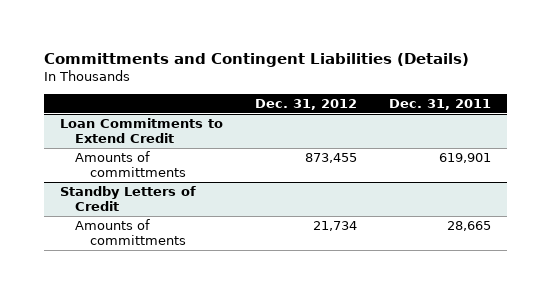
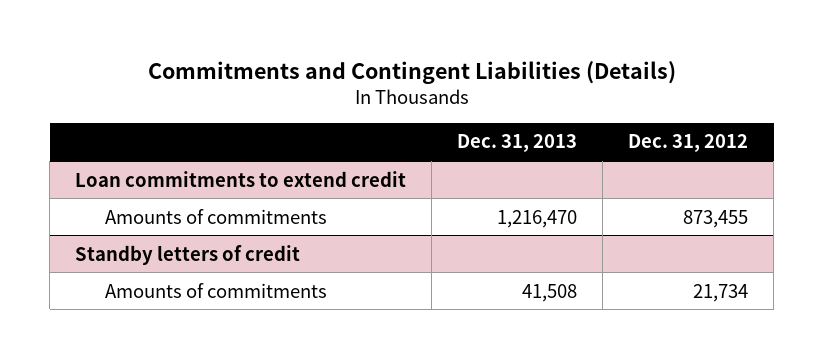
[43,52,469,67] Committments and Contingent Liabilities (Details) -> [147,60,676,84] Commitments and Contingent Liabilities (Details)
[389,98,492,110] Dec. 31, 2011 -> none
none -> [457,134,578,153] Dec. 31, 2013
[60,118,224,144] Loan Commitments to Extend Credit -> [75,170,407,187] Loan commitments to extend credit
[74,151,186,178] Amounts of committments -> [104,208,327,224] Amounts of commitments
[60,186,197,212] Standby Letters of Credit -> [75,244,301,265] Standby letters of credit
[74,219,186,246] Amounts of committments -> [104,282,327,298] Amounts of commitments

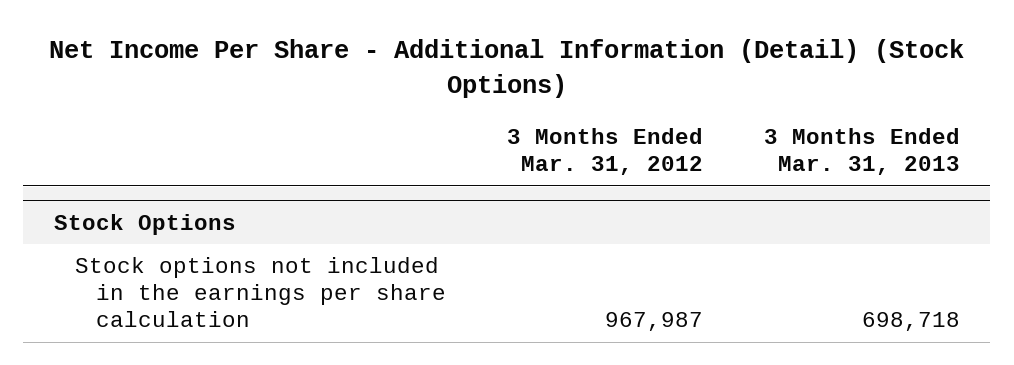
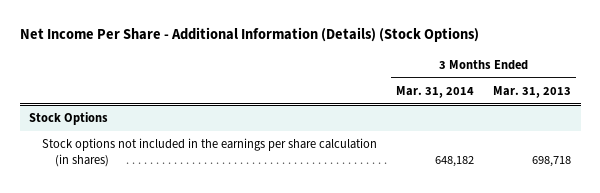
[48,38,964,98] Net Income Per Share - Additional Information (Detail) (Stock Options) -> [19,27,479,43] Net Income Per Share - Additional Information (Details) (Stock Options)
[506,128,703,176] 3 Months Ended Mar. 31, 2012 -> none
none -> [396,85,475,98] Mar. 31, 2014
[74,257,446,328] Stock options not included in the earnings per share calculation -> [42,138,378,168] Stock options not included in the earnings per share calculation (in shares)

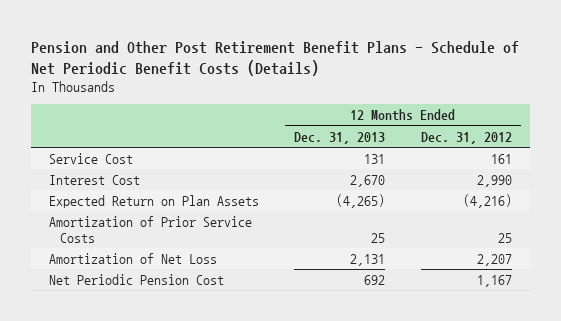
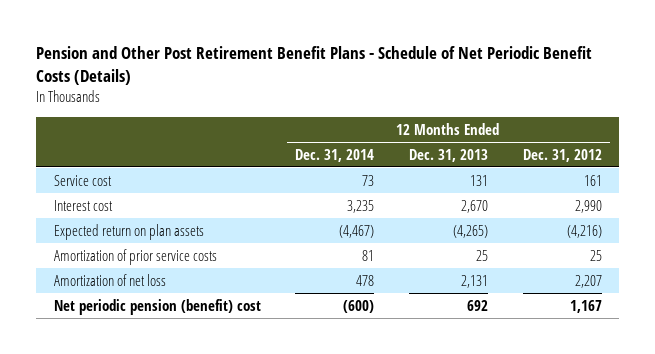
none -> [295,148,375,162] Dec. 31, 2014
[48,152,133,164] Service Cost -> [53,174,112,186] Service cost
[48,174,140,185] Interest Cost -> [53,199,113,211] Interest cost
[48,194,259,208] Expected Return on Plan Assets -> [53,223,204,240] Expected return on plan assets
[48,215,252,243] Amortization of Prior Service Costs -> [53,248,217,265] Amortization of prior service costs
[48,252,217,264] Amortization of Net Loss -> [53,273,166,286] Amortization of net loss
[48,273,224,285] Net Periodic Pension Cost -> [53,298,261,315] Net periodic pension (benefit) cost

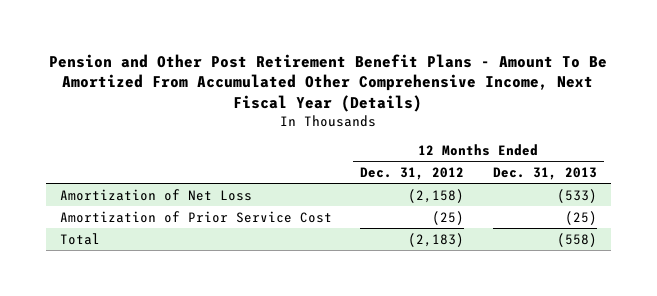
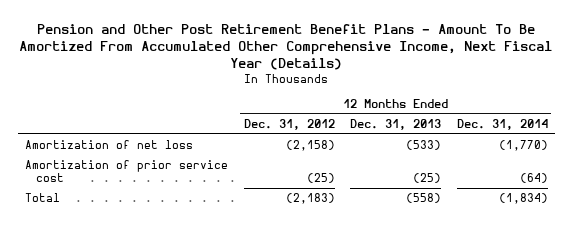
none -> [456,118,548,130] Dec. 31, 2014
[59,188,252,201] Amortization of Net Loss -> [25,140,194,150] Amortization of net loss
[59,210,332,223] Amortization of Prior Service Cost -> [25,160,229,183] Amortization of prior service cost

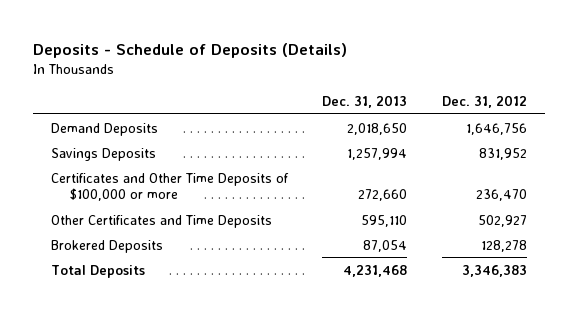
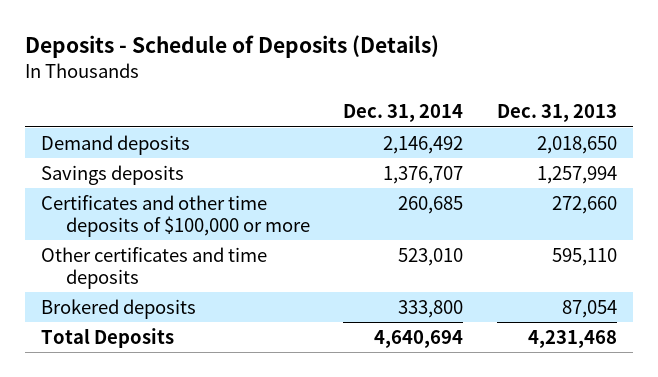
[442,94,528,108] Dec. 31, 2012 -> none
none -> [343,104,464,123] Dec. 31, 2014
[50,122,158,136] Demand Deposits -> [41,134,191,155] Demand deposits
[50,147,156,161] Savings Deposits -> [41,164,185,185] Savings deposits
[50,172,289,202] Certificates and Other Time Deposits of $100,000 or more -> [41,194,311,237] Certificates and other time deposits of $100,000 or more
[50,214,272,228] Other Certificates and Time Deposits -> [41,246,268,289] Other certificates and time deposits
[50,239,163,253] Brokered Deposits -> [41,298,197,319] Brokered deposits

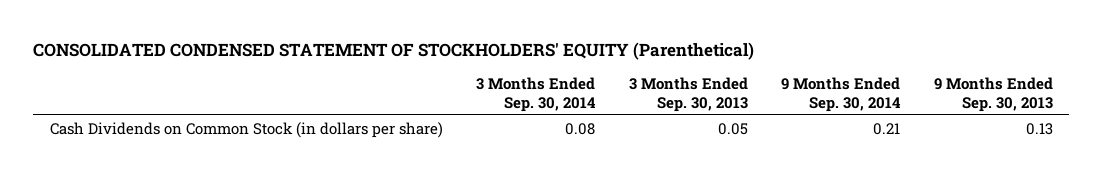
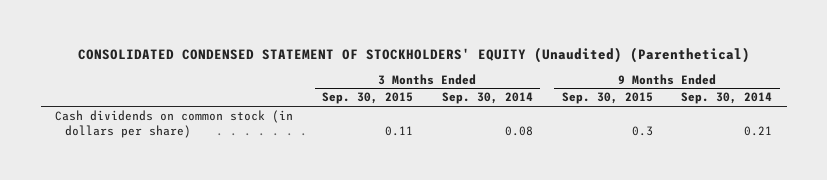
[33,42,755,61] CONSOLIDATED CONDENSED STATEMENT OF STOCKHOLDERS' EQUITY (Parenthetical) -> [77,47,750,64] CONSOLIDATED CONDENSED STATEMENT OF STOCKHOLDERS' EQUITY (Unaudited) (Parenthetical)
[628,76,748,112] 3 Months Ended Sep. 30, 2013 -> none
[933,76,1053,112] 9 Months Ended Sep. 30, 2013 -> none
none -> [321,92,413,105] Sep. 30, 2015
none -> [561,92,653,105] Sep. 30, 2015
[49,121,443,138] Cash Dividends on Common Stock (in dollars per share) -> [54,109,293,138] Cash dividends on common stock (in dollars per share)

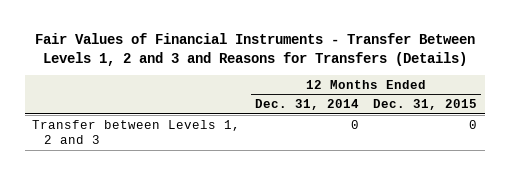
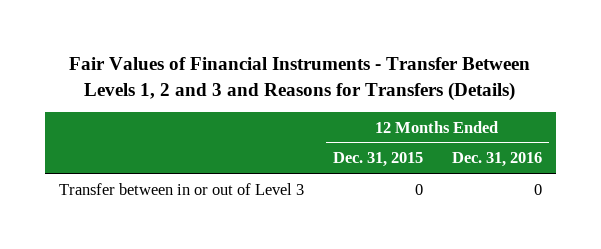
[254,99,359,111] Dec. 31, 2014 -> none
none -> [451,152,542,168] Dec. 31, 2016
[32,119,241,144] Transfer between Levels 1, 2 and 3 -> [59,182,305,195] Transfer between in or out of Level 3

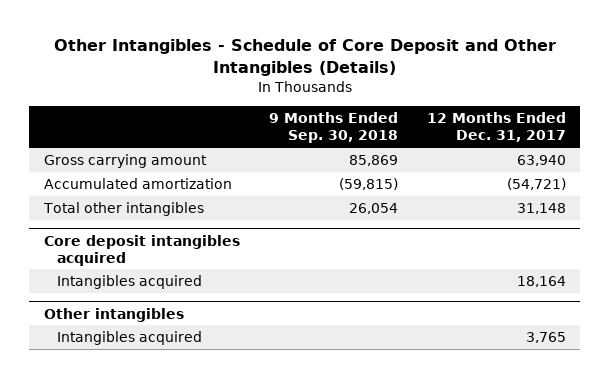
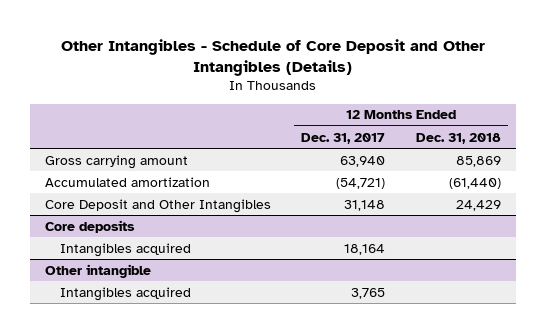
[268,112,398,144] 9 Months Ended Sep. 30, 2018 -> none
none -> [415,132,501,144] Dec. 31, 2018
[42,201,204,216] Total other intangibles -> [45,198,272,213] Core Deposit and Other Intangibles
[43,234,240,266] Core deposit intangibles acquired -> [45,219,136,233] Core deposits
[43,307,184,322] Other intangibles -> [45,263,152,278] Other intangible

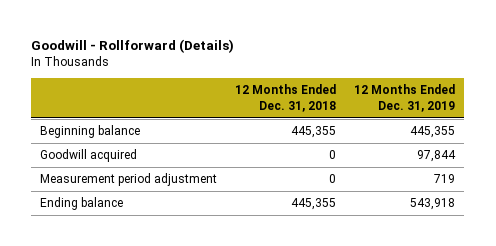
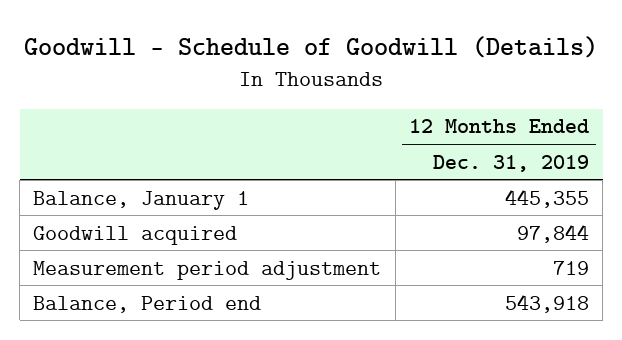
[31,38,235,53] Goodwill - Rollforward (Details) -> [24,36,599,59] Goodwill - Schedule of Goodwill (Details)
[235,84,337,112] 12 Months Ended Dec. 31, 2018 -> none
[40,125,141,139] Beginning balance -> [33,190,250,210] Balance, January 1
[40,197,124,211] Ending balance -> [33,295,262,313] Balance, Period end

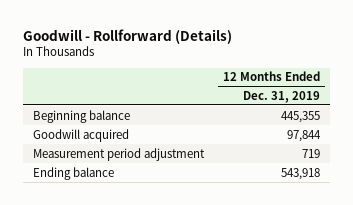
[24,36,599,59] Goodwill - Schedule of Goodwill (Details) -> [22,28,232,44] Goodwill - Rollforward (Details)
[33,190,250,210] Balance, January 1 -> [32,109,130,123] Beginning balance
[33,295,262,313] Balance, Period end -> [32,166,114,180] Ending balance

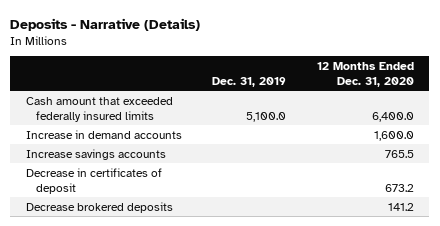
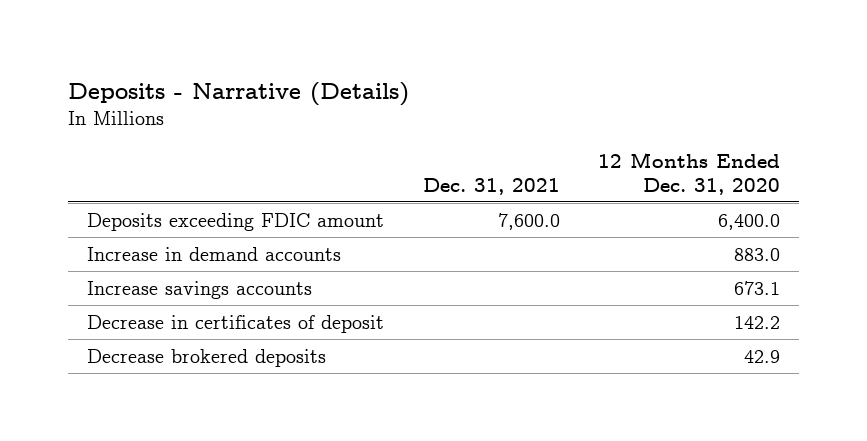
[212,76,287,87] Dec. 31, 2019 -> none
none -> [422,177,560,195] Dec. 31, 2021
[25,96,173,122] Cash amount that exceeded federally insured limits -> none
none -> [87,212,385,231] Deposits exceeding FDIC amount
[373,130,414,141] 1,600.0 -> [733,247,780,261] 883.0
[384,149,414,158] 765.5 -> [733,280,780,295] 673.1
[384,183,414,192] 673.2 -> [733,315,780,329] 142.2
[387,202,414,211] 141.2 -> [743,349,780,363] 42.9

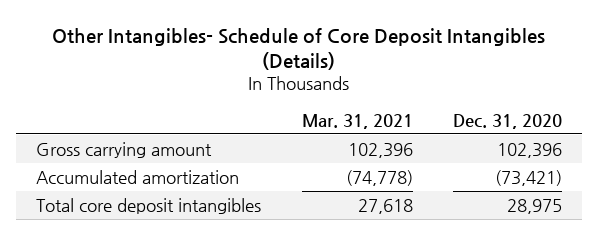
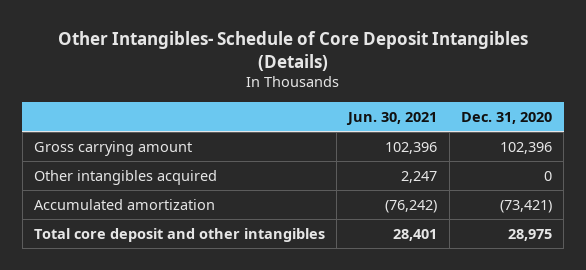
[301,113,413,129] Mar. 31, 2021 -> none
none -> [346,111,438,125] Jun. 30, 2021
none -> [34,169,218,185] Other intangibles acquired
[36,197,262,214] Total core deposit intangibles -> [34,227,326,242] Total core deposit and other intangibles

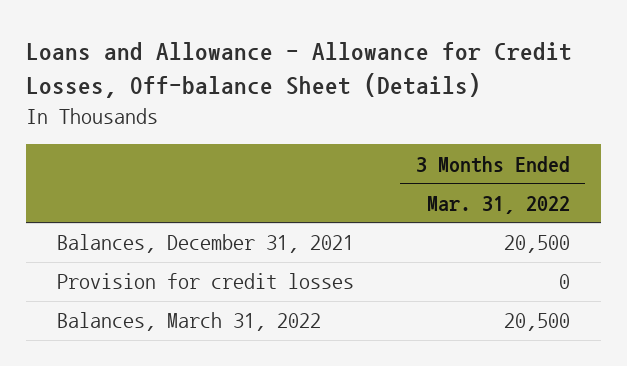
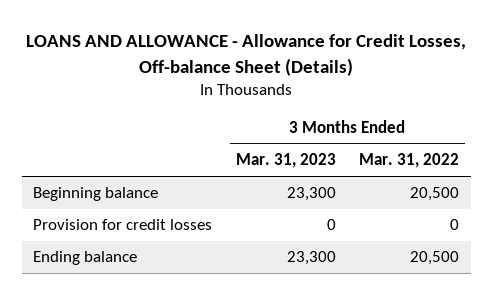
[25,42,572,99] Loans and Allowance - Allowance for Credit Losses, Off-balance Sheet (Details) -> [26,34,467,76] LOANS AND ALLOWANCE - Allowance for Credit Losses, Off-balance Sheet (Details)
none -> [235,153,336,169] Mar. 31, 2023
[56,234,354,254] Balances, December 31, 2021 -> [33,187,159,202] Beginning balance
[56,312,321,332] Balances, March 31, 2022 -> [33,251,138,266] Ending balance

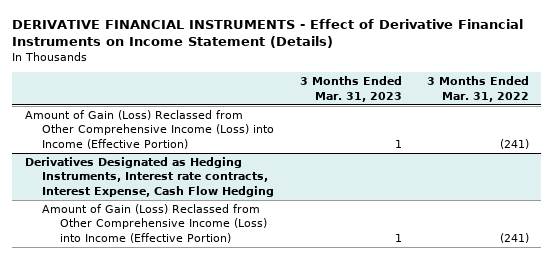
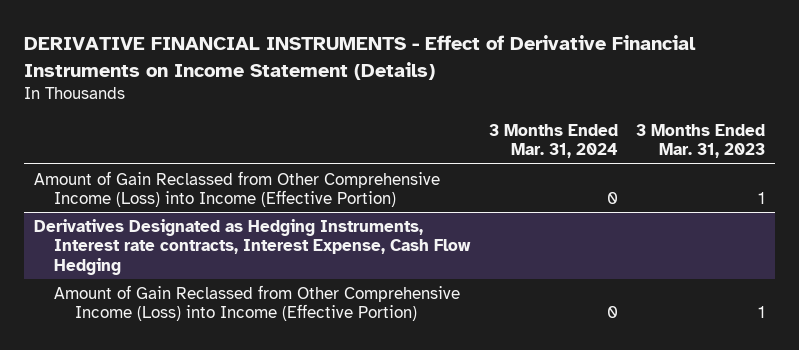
[426,76,529,102] 3 Months Ended Mar. 31, 2022 -> none
none -> [488,123,618,159] 3 Months Ended Mar. 31, 2024
[24,110,275,149] Amount of Gain (Loss) Reclassed from Other Comprehensive Income (Loss) into Income (Effective Portion) -> [33,170,440,208] Amount of Gain Reclassed from Other Comprehensive Income (Loss) into Income (Effective Portion)
[42,204,267,243] Amount of Gain (Loss) Reclassed from Other Comprehensive Income (Loss) into Income (Effective Portion) -> [54,284,461,322] Amount of Gain Reclassed from Other Comprehensive Income (Loss) into Income (Effective Portion)

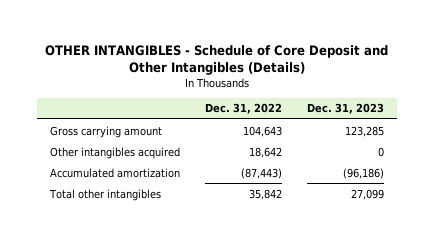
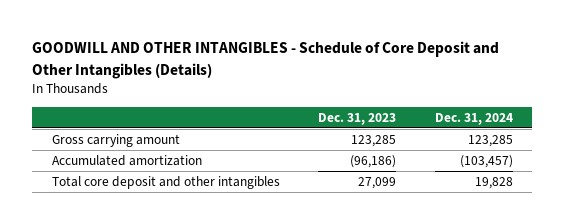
[45,44,389,75] OTHER INTANGIBLES - Schedule of Core Deposit and Other Intangibles (Details) -> [32,41,500,79] GOODWILL AND OTHER INTANGIBLES - Schedule of Core Deposit and Other Intangibles (Details)
[205,103,283,115] Dec. 31, 2022 -> none
none -> [434,112,513,125] Dec. 31, 2024
[50,146,181,159] Other intangibles acquired -> none
[49,188,162,201] Total other intangibles -> [51,176,280,190] Total core deposit and other intangibles

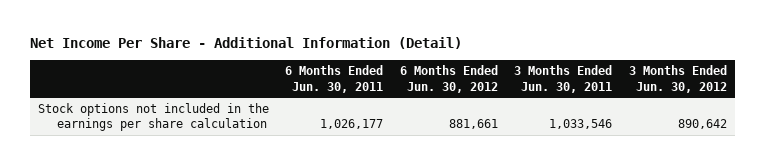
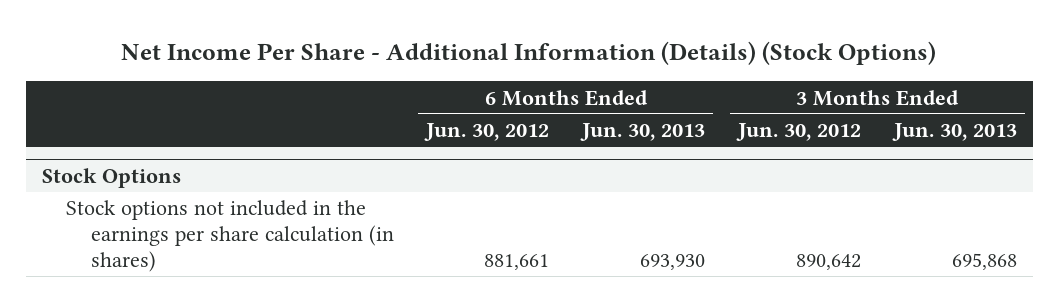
[29,37,462,50] Net Income Per Share - Additional Information (Detail) -> [121,40,937,65] Net Income Per Share - Additional Information (Details) (Stock Options)
[285,65,384,93] 6 Months Ended Jun. 30, 2011 -> none
[514,65,613,93] 3 Months Ended Jun. 30, 2011 -> none
none -> [580,123,706,142] Jun. 30, 2013
none -> [891,123,1017,142] Jun. 30, 2013
none -> [41,168,181,189] Stock Options
[37,103,269,132] Stock options not included in the earnings per share calculation -> [66,200,394,272] Stock options not included in the earnings per share calculation (in shares)

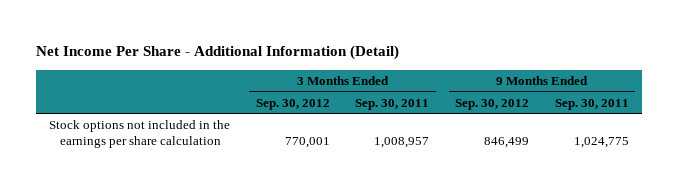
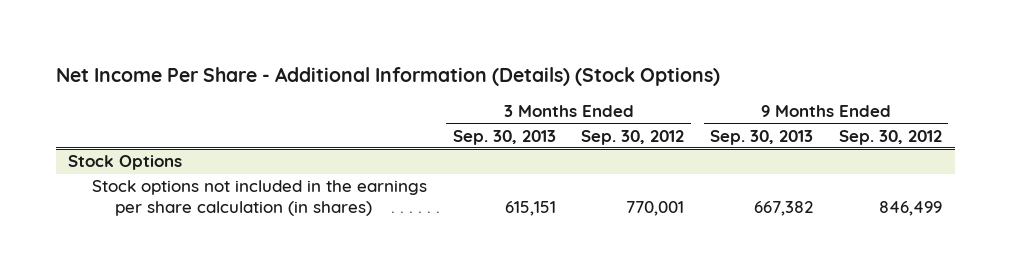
[35,45,399,61] Net Income Per Share - Additional Information (Detail) -> [55,66,720,86] Net Income Per Share - Additional Information (Details) (Stock Options)
[355,98,430,110] Sep. 30, 2011 -> none
[555,98,630,110] Sep. 30, 2011 -> none
none -> [452,129,556,145] Sep. 30, 2013
none -> [710,129,814,145] Sep. 30, 2013
none -> [68,155,183,171] Stock Options
[48,120,230,149] Stock options not included in the earnings per share calculation -> [91,180,427,216] Stock options not included in the earnings per share calculation (in shares)

